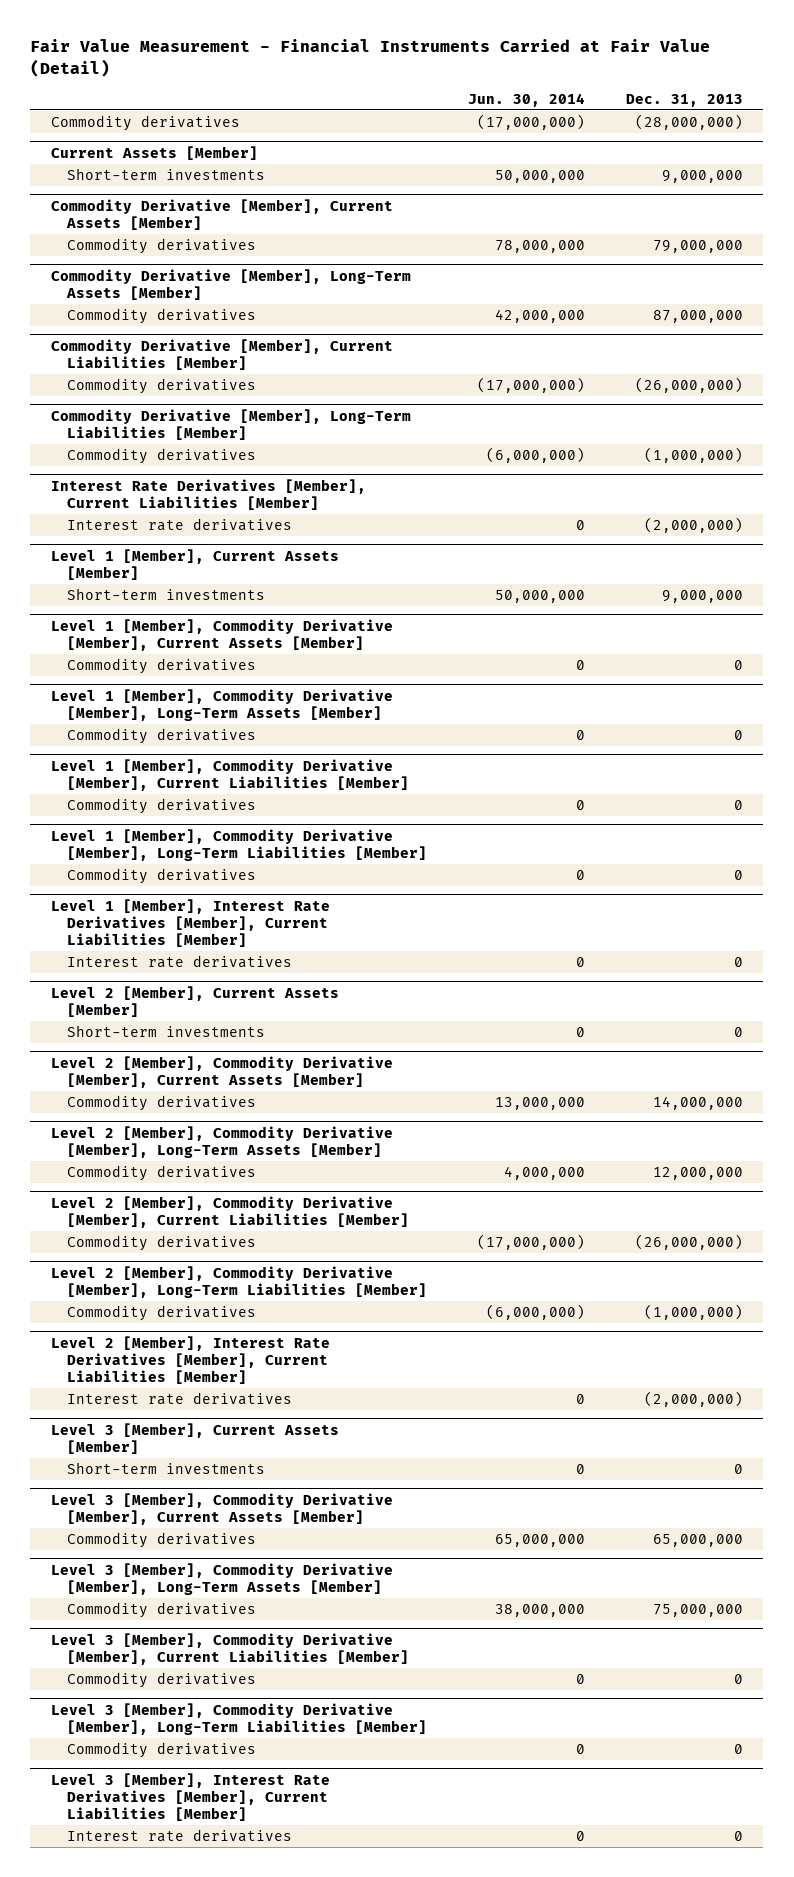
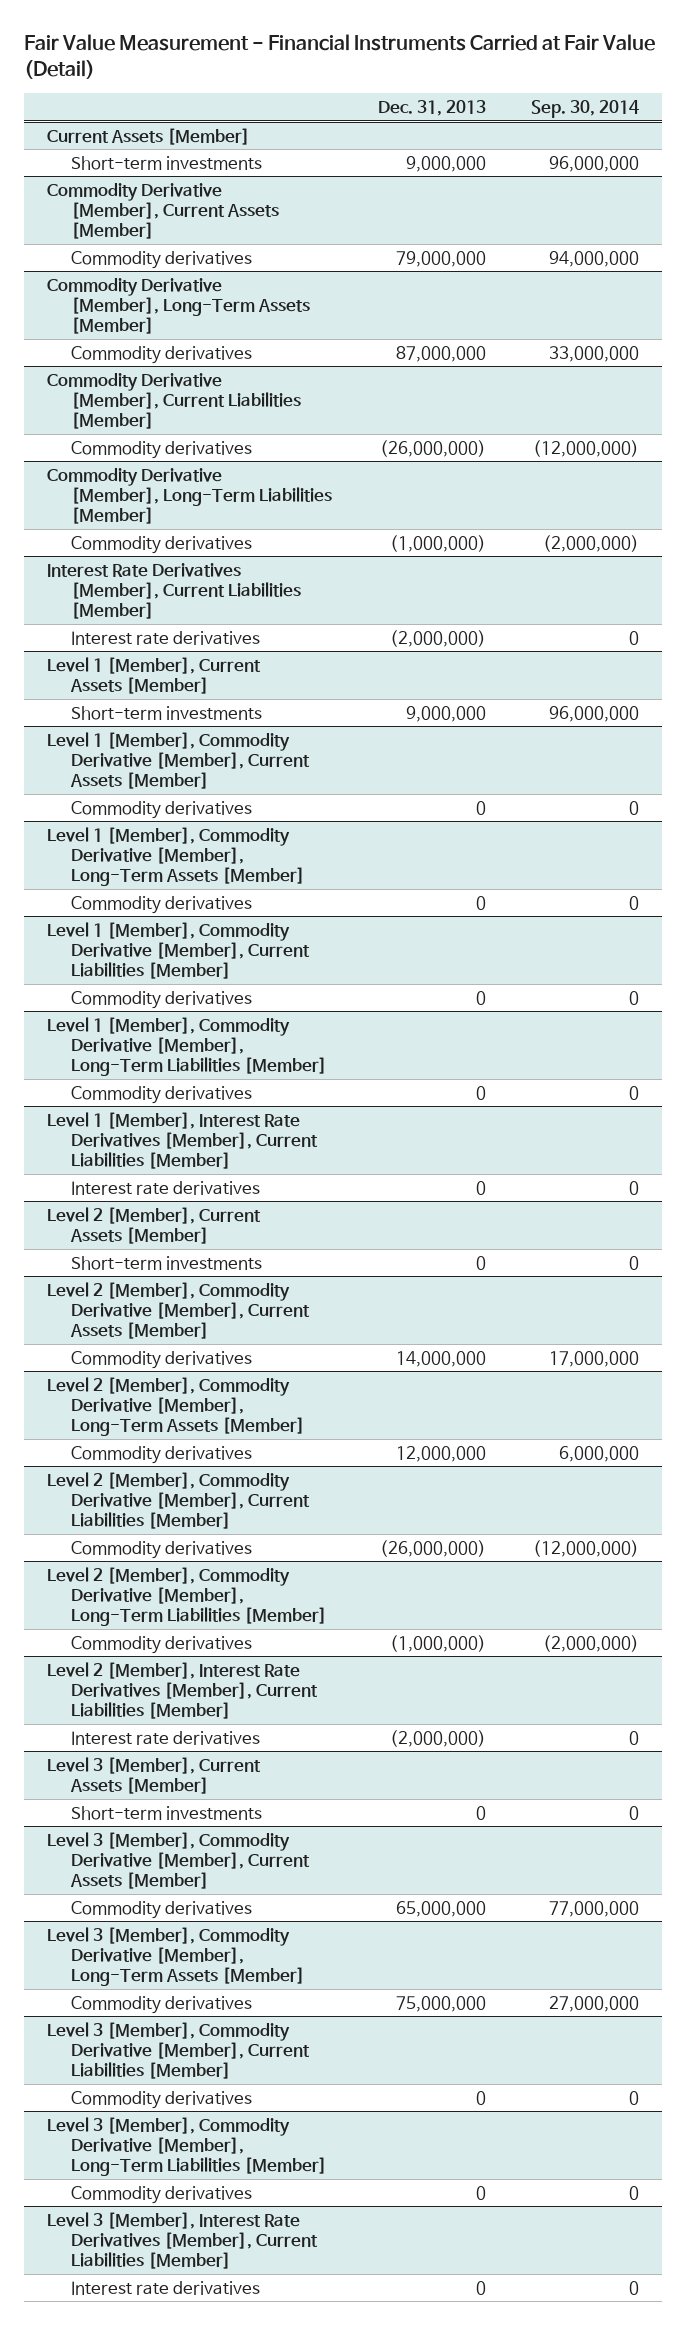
[467,92,585,107] Jun. 30, 2014 -> none
none -> [531,99,640,118] Sep. 30, 2014
[50,115,240,132] Commodity derivatives -> none

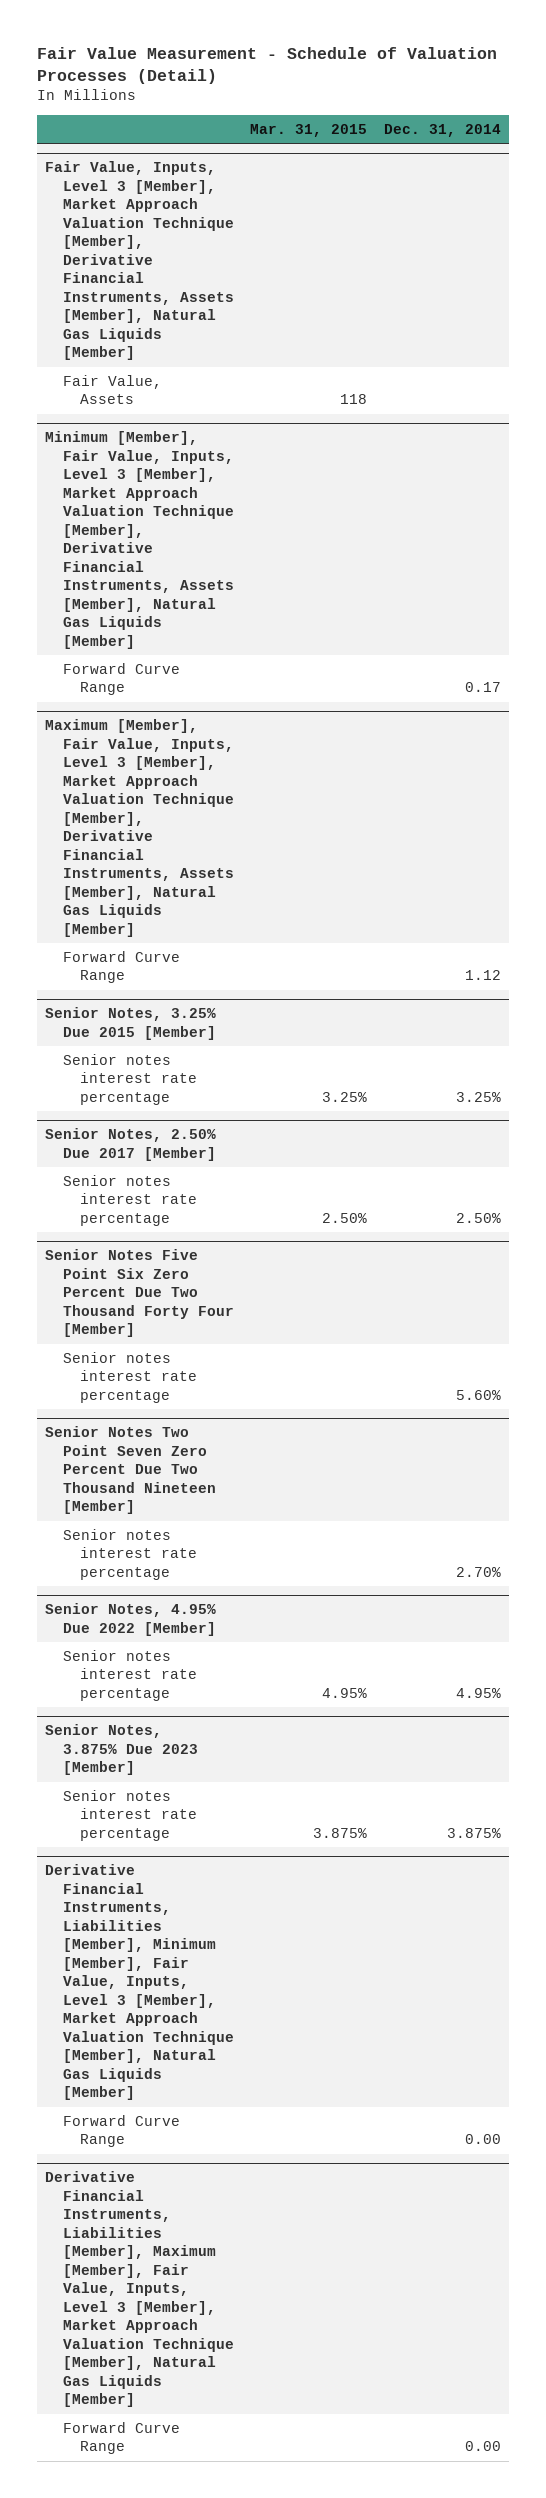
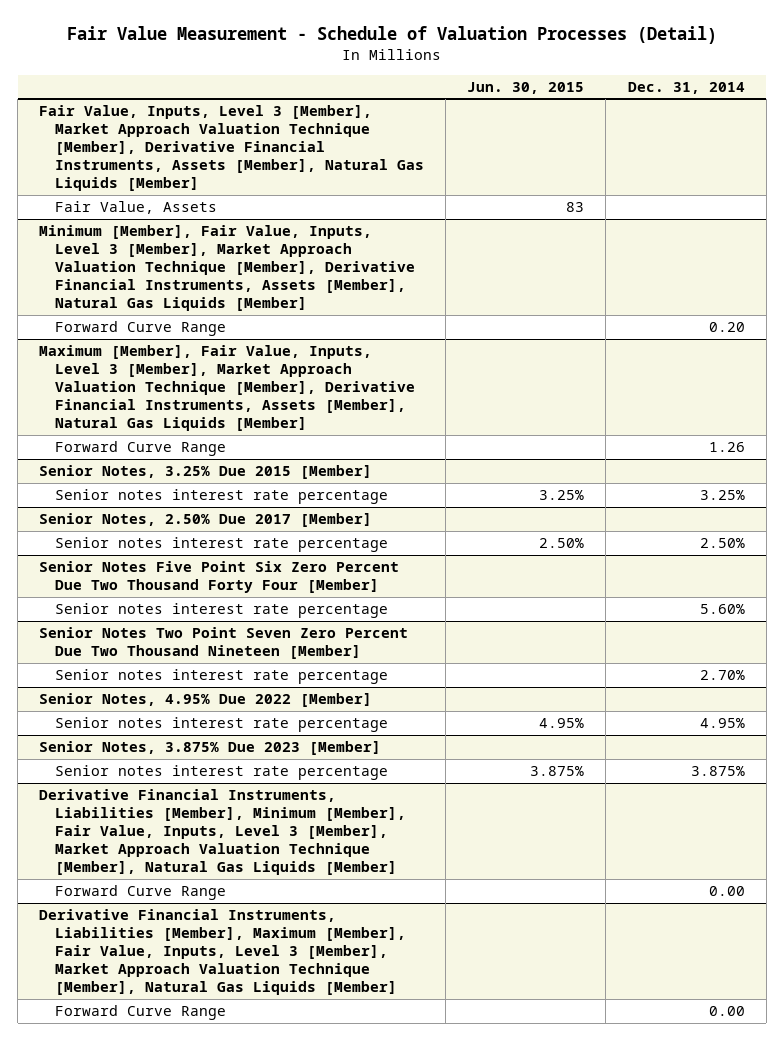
[250,123,368,137] Mar. 31, 2015 -> none
none -> [467,81,585,94] Jun. 30, 2015
[464,682,501,693] 0.17 -> [708,322,745,333] 0.20
[464,970,501,981] 1.12 -> [708,442,745,453] 1.26

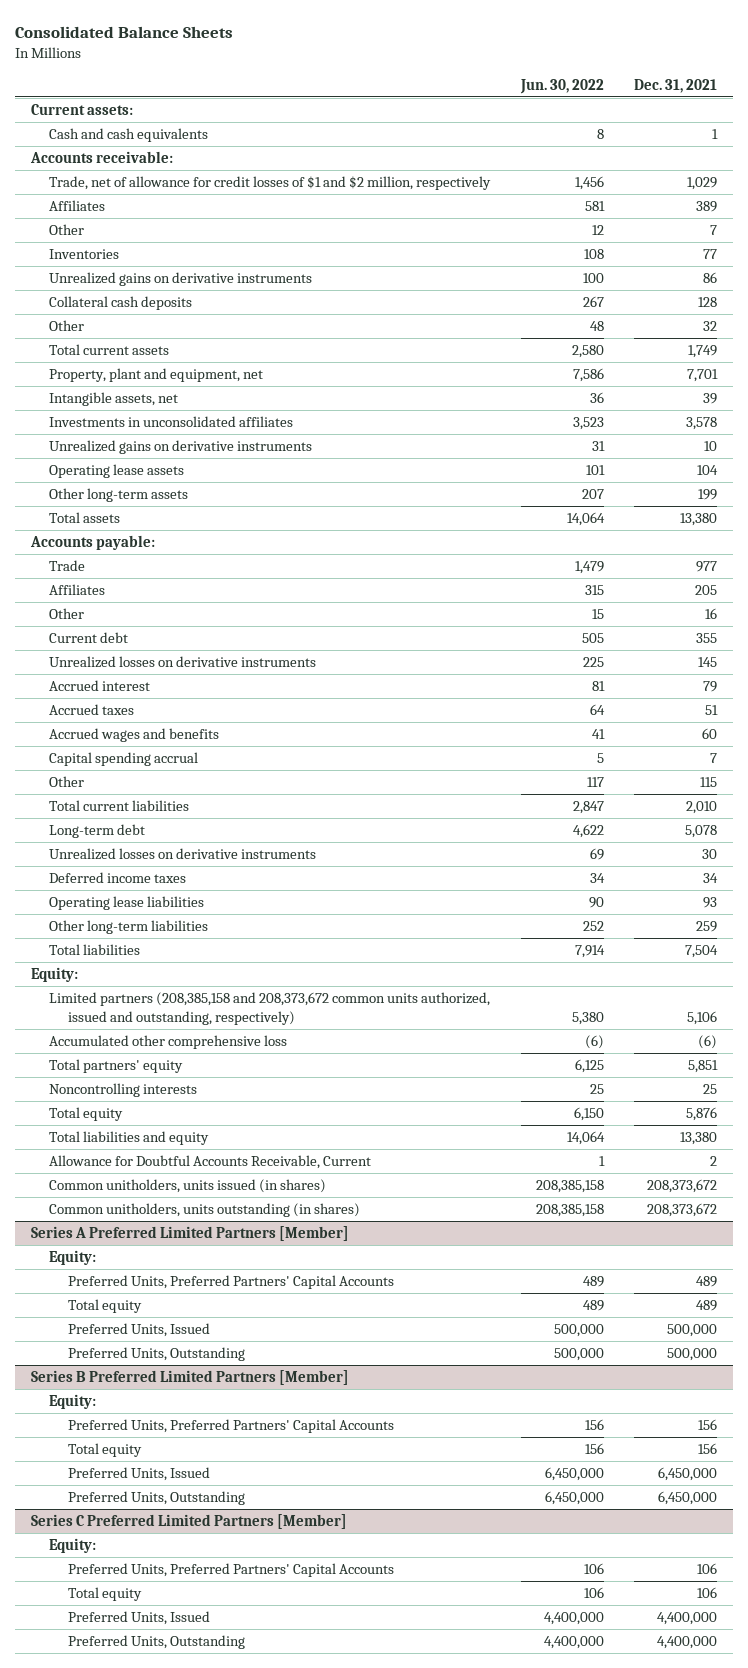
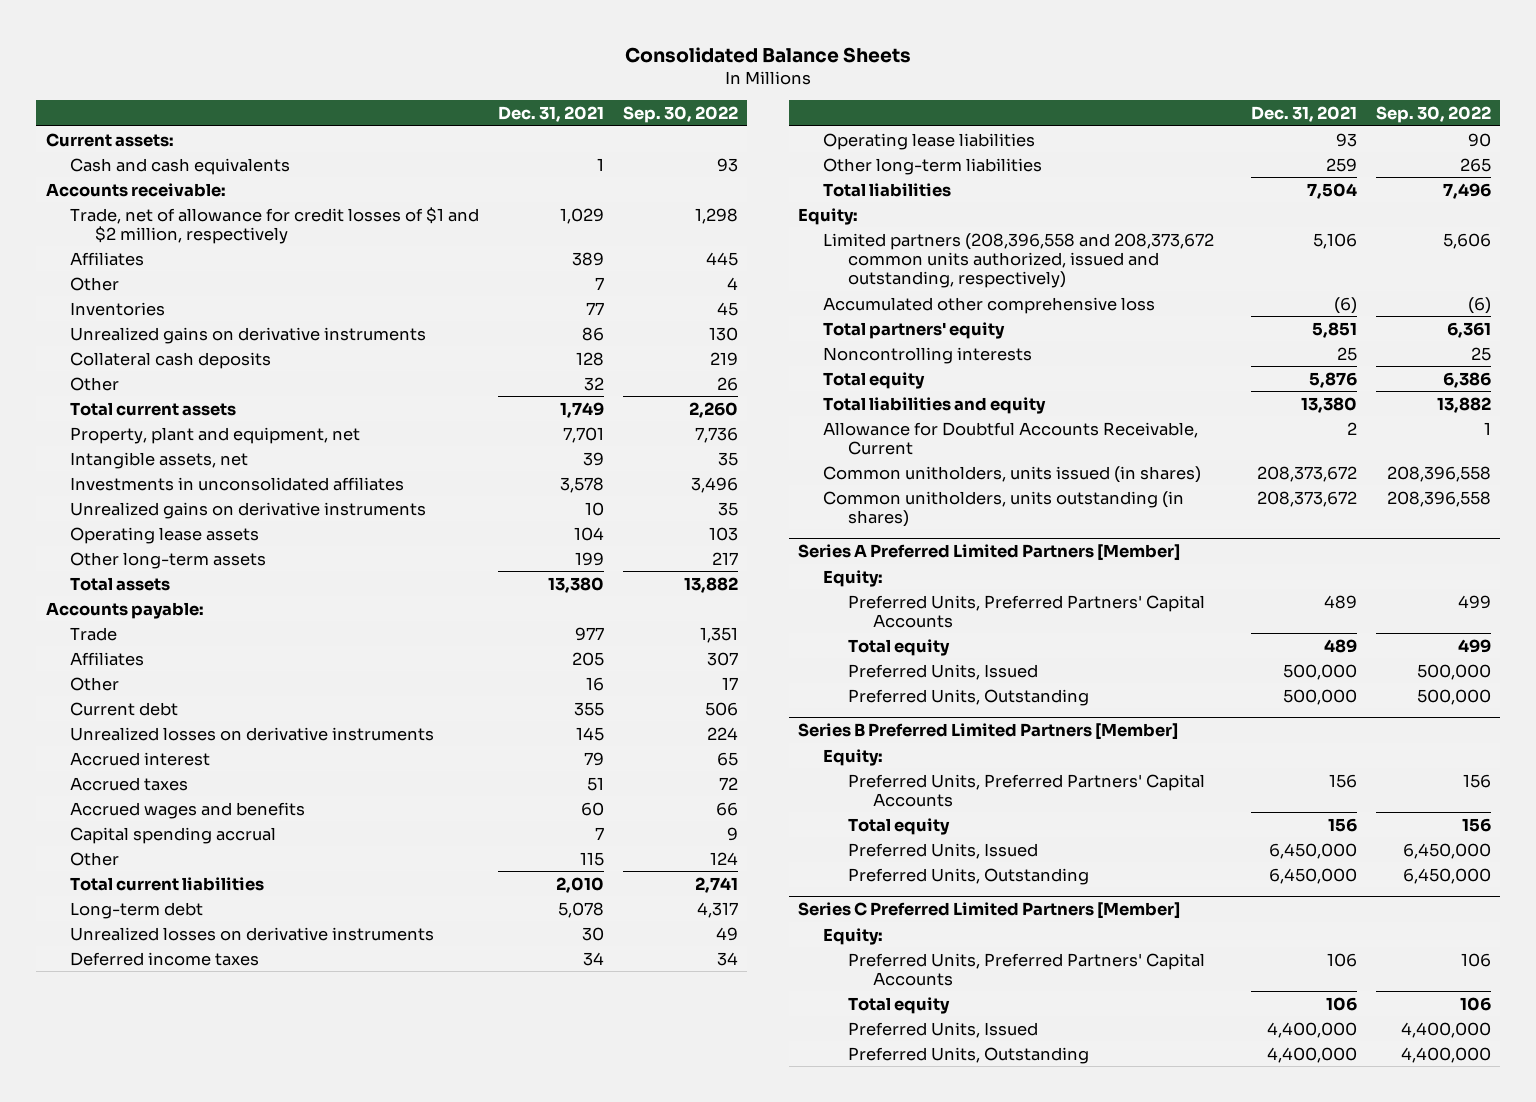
[519,78,604,94] Jun. 30, 2022 -> none
none -> [623,106,739,124] Sep. 30, 2022
[49,992,491,1025] Limited partners (208,385,158 and 208,373,672 common units authorized, issued and outstanding, respectively) -> [822,232,1214,288] Limited partners (208,396,558 and 208,373,672 common units authorized, issued and outstanding, respectively)

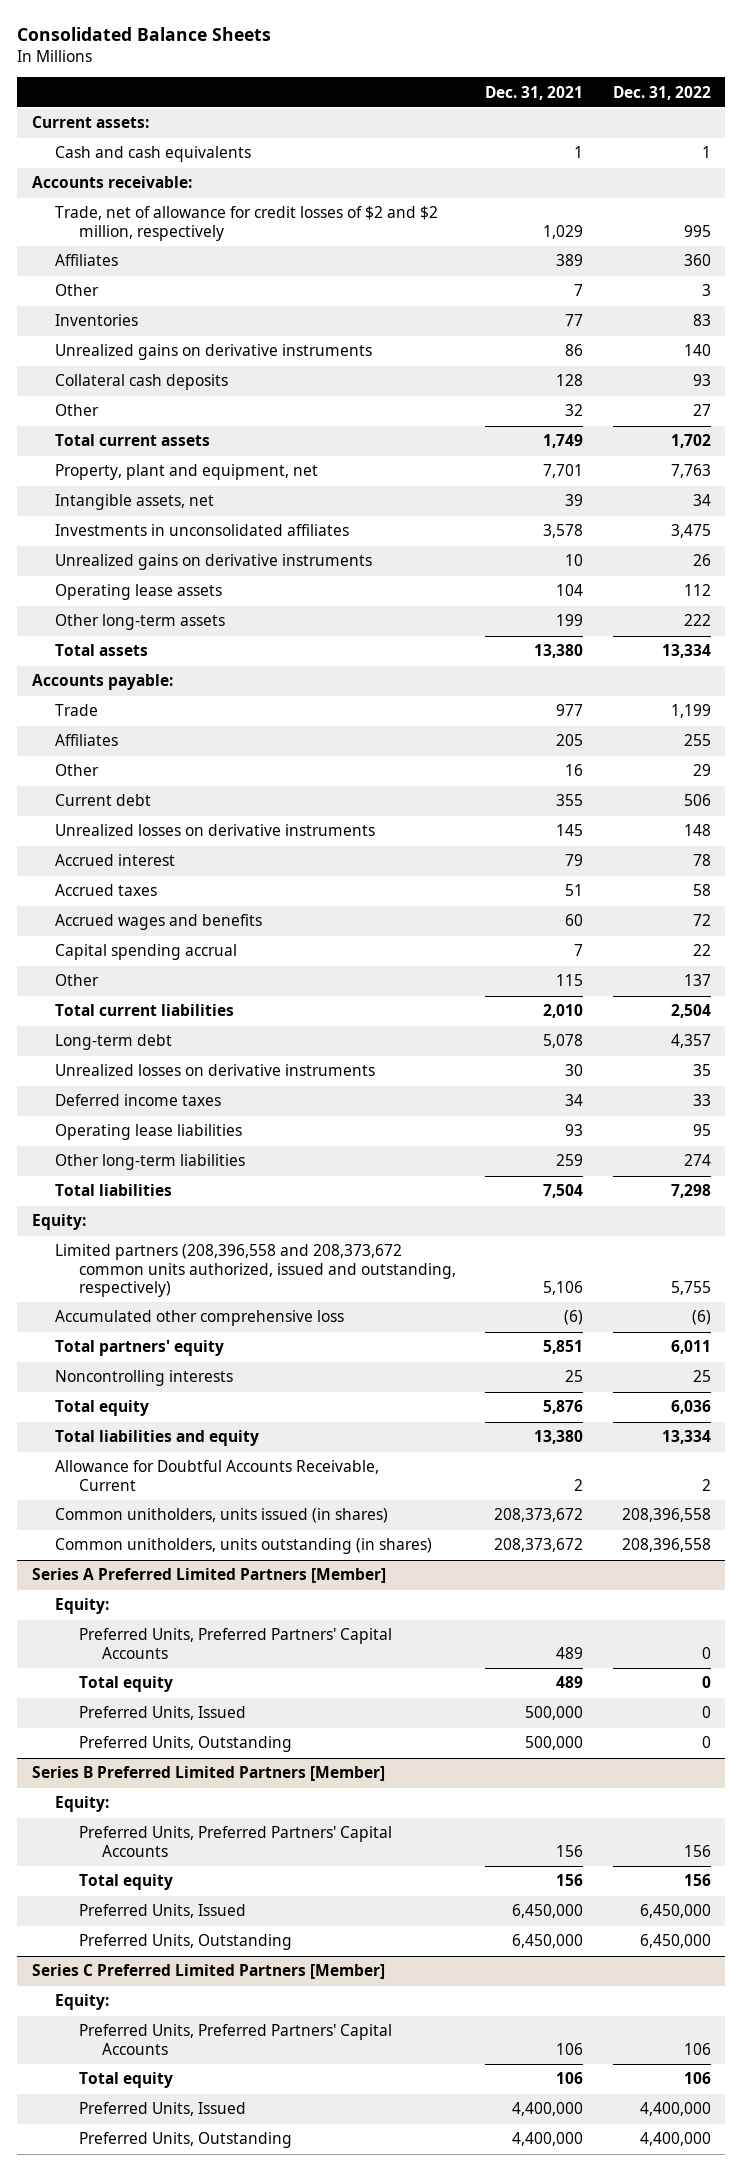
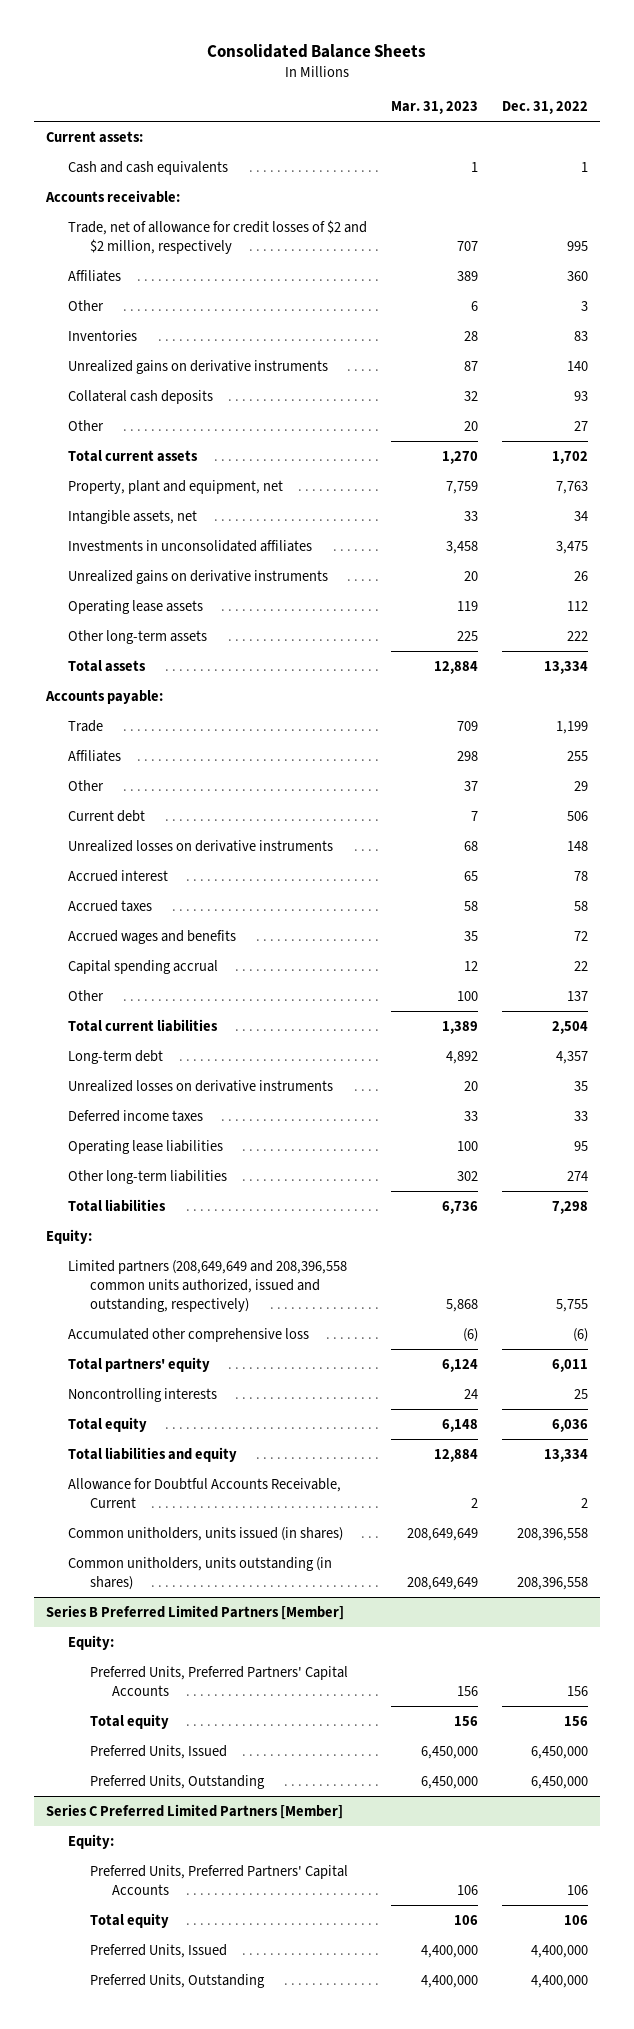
[485,85,584,100] Dec. 31, 2021 -> none
none -> [391,101,479,115] Mar. 31, 2023
[55,1244,456,1298] Limited partners (208,396,558 and 208,373,672 common units authorized, issued and outstanding, respectively) -> [68,1259,348,1312] Limited partners (208,649,649 and 208,396,558 common units authorized, issued and outstanding, respectively)
[31,1568,386,1584] Series A Preferred Limited Partners [Member] -> none
[55,1598,110,1615] Equity: -> none
[78,1628,392,1659] Preferred Units, Preferred Partners' Capital Accounts -> none
[78,1676,173,1693] Total equity -> none
[78,1706,246,1721] Preferred Units, Issued -> none
[78,1736,292,1753] Preferred Units, Outstanding -> none

